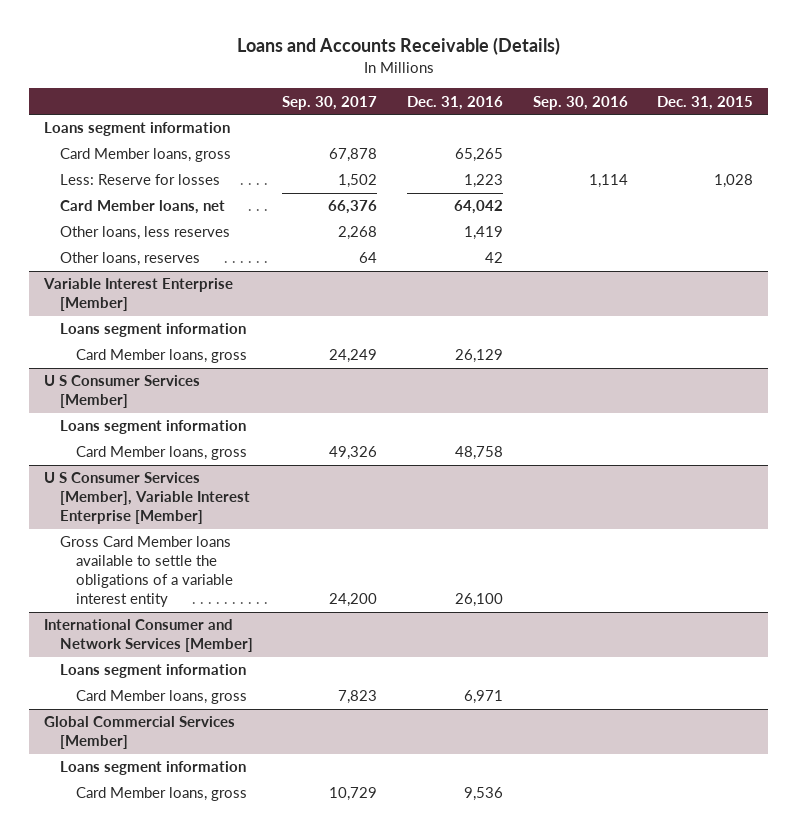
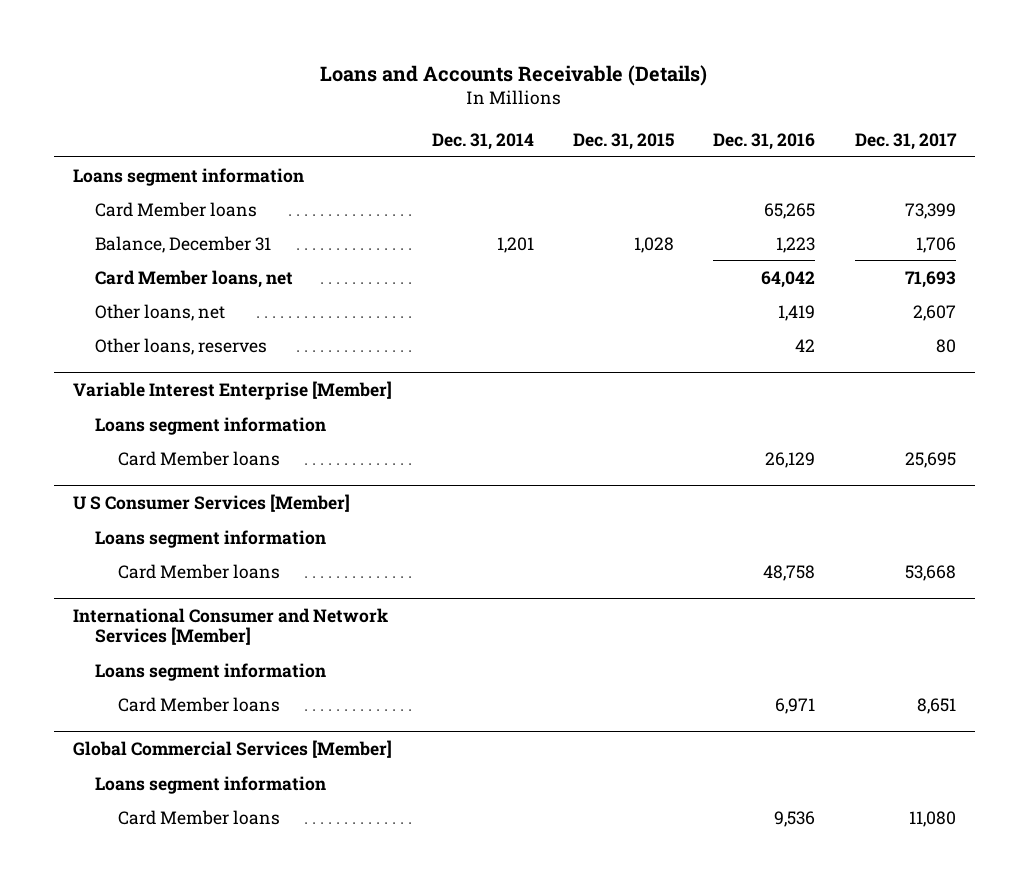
[282,95,378,110] Sep. 30, 2017 -> none
[532,95,628,110] Sep. 30, 2016 -> none
none -> [431,132,534,150] Dec. 31, 2014
none -> [854,132,957,150] Dec. 31, 2017
[59,148,231,163] Card Member loans, gross -> [95,201,258,217] Card Member loans
[59,174,220,186] Less: Reserve for losses -> [95,235,272,253] Balance, December 31
[59,226,230,241] Other loans, less reserves -> [95,303,226,321] Other loans, net
[75,349,247,364] Card Member loans, gross -> [117,450,280,466] Card Member loans
[43,472,250,525] U S Consumer Services [Member], Variable Interest Enterprise [Member] -> none
[59,536,233,608] Gross Card Member loans available to settle the obligations of a variable interest entity -> none
[75,446,247,461] Card Member loans, gross -> [117,563,280,579] Card Member loans
[75,690,247,705] Card Member loans, gross -> [117,696,280,712] Card Member loans
[75,787,247,802] Card Member loans, gross -> [117,809,280,825] Card Member loans

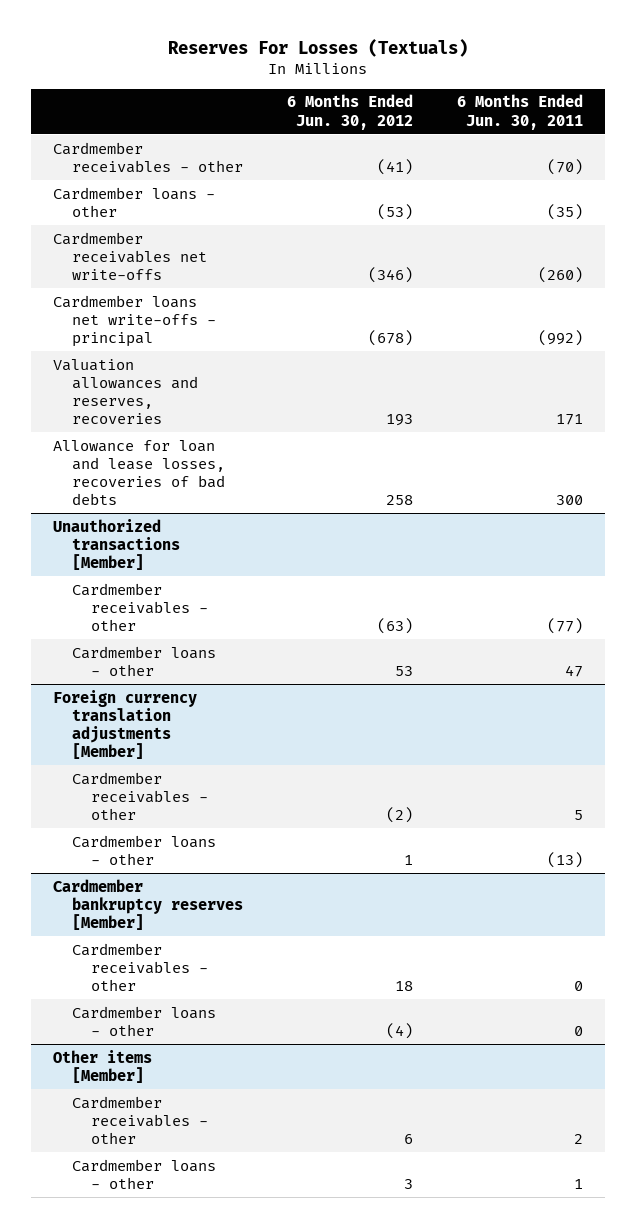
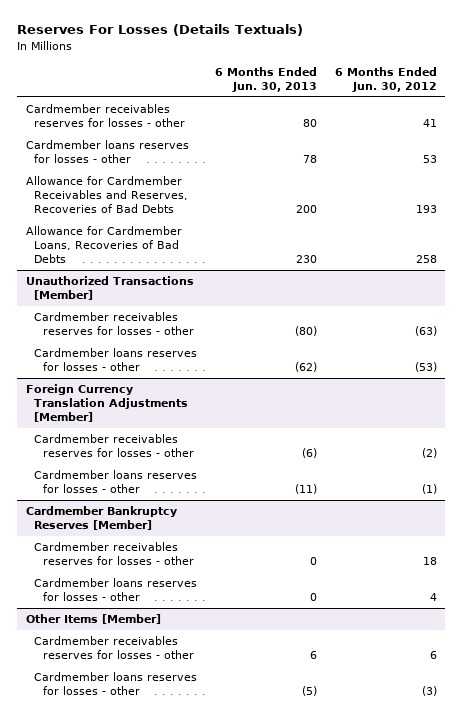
[168,38,469,57] Reserves For Losses (Textuals) -> [17,24,304,37] Reserves For Losses (Details Textuals)
[457,94,584,130] 6 Months Ended Jun. 30, 2011 -> none
none -> [214,66,317,92] 6 Months Ended Jun. 30, 2013
[52,231,207,280] Cardmember receivables net write-offs -> none
[52,294,216,347] Cardmember loans net write-offs - principal -> none
[52,141,243,173] Cardmember receivables - other -> [25,104,186,127] Cardmember receivables reserves for losses - other
[377,158,414,175] (41) -> [422,118,437,127] 41
[52,186,215,217] Cardmember loans - other -> [25,140,189,163] Cardmember loans reserves for losses - other
[377,203,414,220] (53) -> [422,154,437,163] 53
[52,358,198,425] Valuation allowances and reserves, recoveries -> [25,176,189,213] Allowance for Cardmember Receivables and Reserves, Recoveries of Bad Debts
[52,439,225,506] Allowance for loan and lease losses, recoveries of bad debts -> [25,226,182,263] Allowance for Cardmember Loans, Recoveries of Bad Debts
[52,518,180,570] Unauthorized transactions [Member] -> [25,276,194,300] Unauthorized Transactions [Member]
[71,582,208,631] Cardmember receivables - other -> [34,312,195,335] Cardmember receivables reserves for losses - other
[71,645,216,676] Cardmember loans - other -> [34,348,198,371] Cardmember loans reserves for losses - other
[395,665,414,676] 53 -> [414,361,437,372] (53)
[52,689,197,760] Foreign currency translation adjustments [Member] -> [25,384,189,422] Foreign Currency Translation Adjustments [Member]
[71,771,208,820] Cardmember receivables - other -> [34,434,195,457] Cardmember receivables reserves for losses - other
[71,834,216,865] Cardmember loans - other -> [34,470,198,493] Cardmember loans reserves for losses - other
[404,854,414,865] 1 -> [421,483,437,494] (1)
[52,878,243,930] Cardmember bankruptcy reserves [Member] -> [25,506,177,530] Cardmember Bankruptcy Reserves [Member]
[71,942,208,991] Cardmember receivables - other -> [34,542,195,565] Cardmember receivables reserves for losses - other
[71,1005,216,1036] Cardmember loans - other -> [34,578,198,601] Cardmember loans reserves for losses - other
[386,1022,414,1039] (4) -> [429,592,437,601] 4
[52,1049,152,1083] Other items [Member] -> [25,614,161,625] Other Items [Member]
[71,1095,208,1144] Cardmember receivables - other -> [34,636,195,659] Cardmember receivables reserves for losses - other
[71,1158,216,1189] Cardmember loans - other -> [34,672,198,695] Cardmember loans reserves for losses - other
[404,1178,414,1189] 3 -> [421,685,437,696] (3)

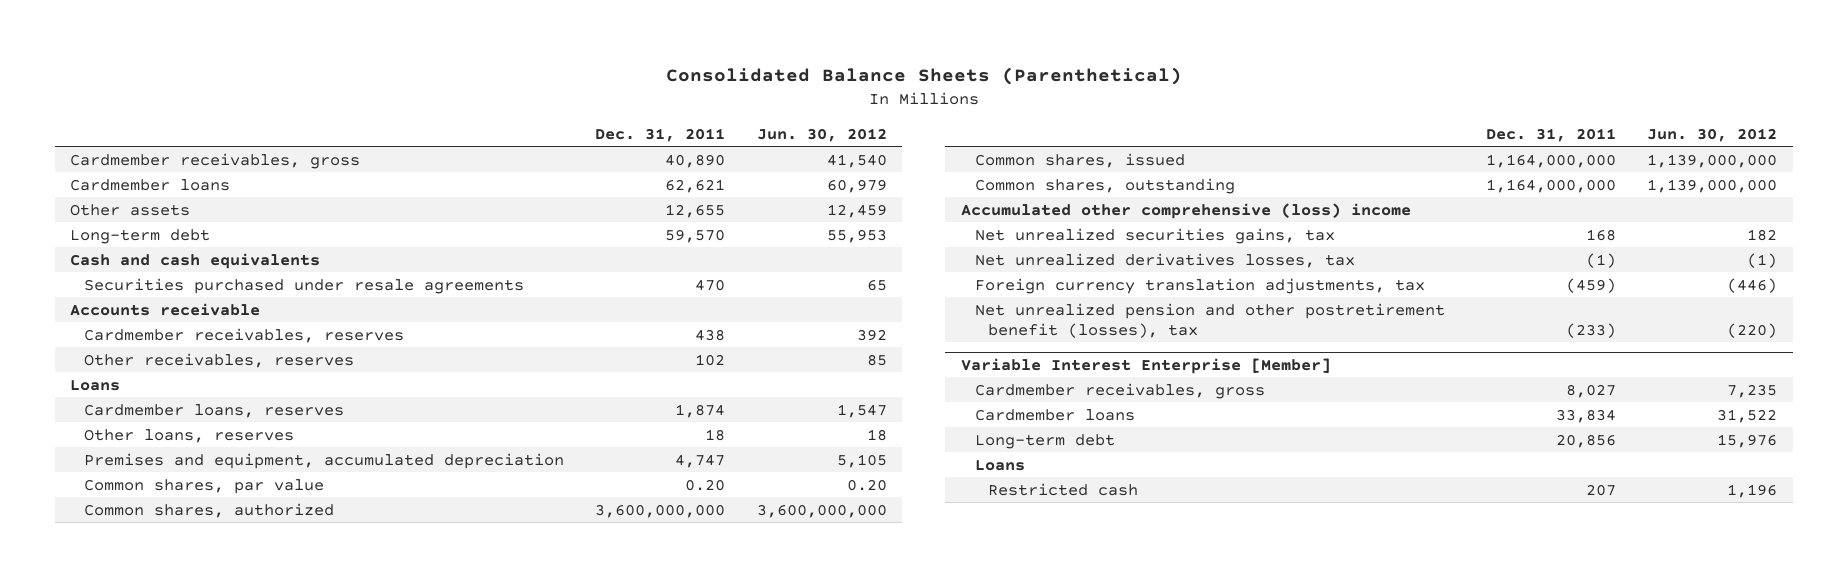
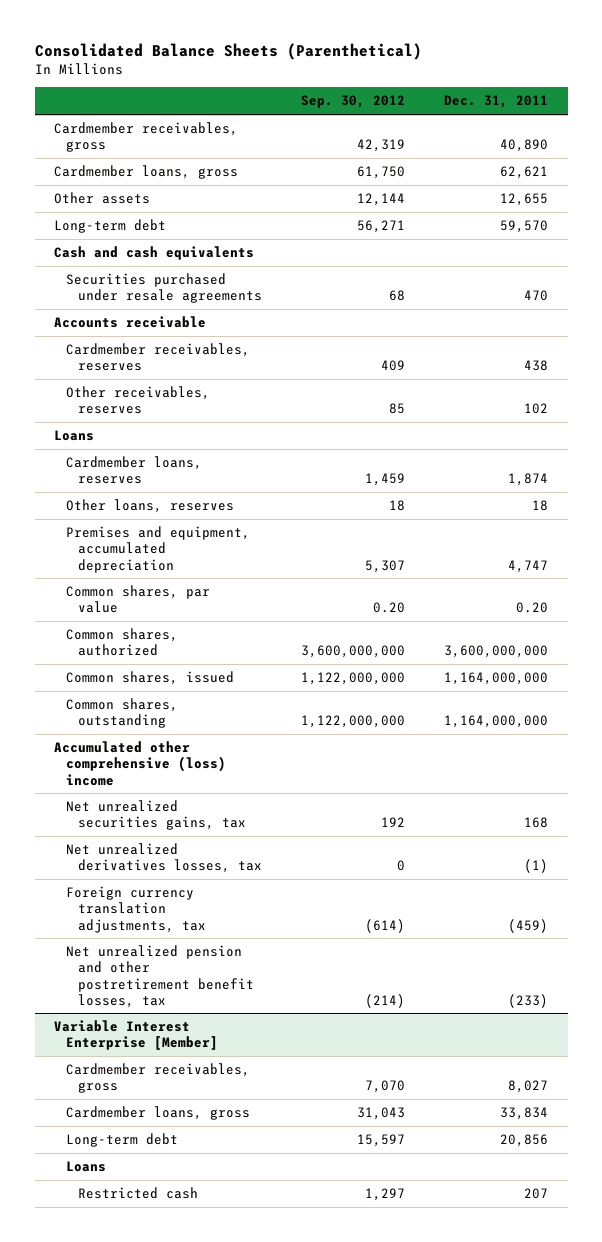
[756,128,887,143] Jun. 30, 2012 -> none
none -> [300,95,405,109] Sep. 30, 2012
[70,178,231,191] Cardmember loans -> [54,165,239,180] Cardmember loans, gross
[974,302,1445,338] Net unrealized pension and other postretirement benefit (losses), tax -> [65,945,254,1008] Net unrealized pension and other postretirement benefit losses, tax
[974,408,1135,421] Cardmember loans -> [65,1106,250,1121] Cardmember loans, gross

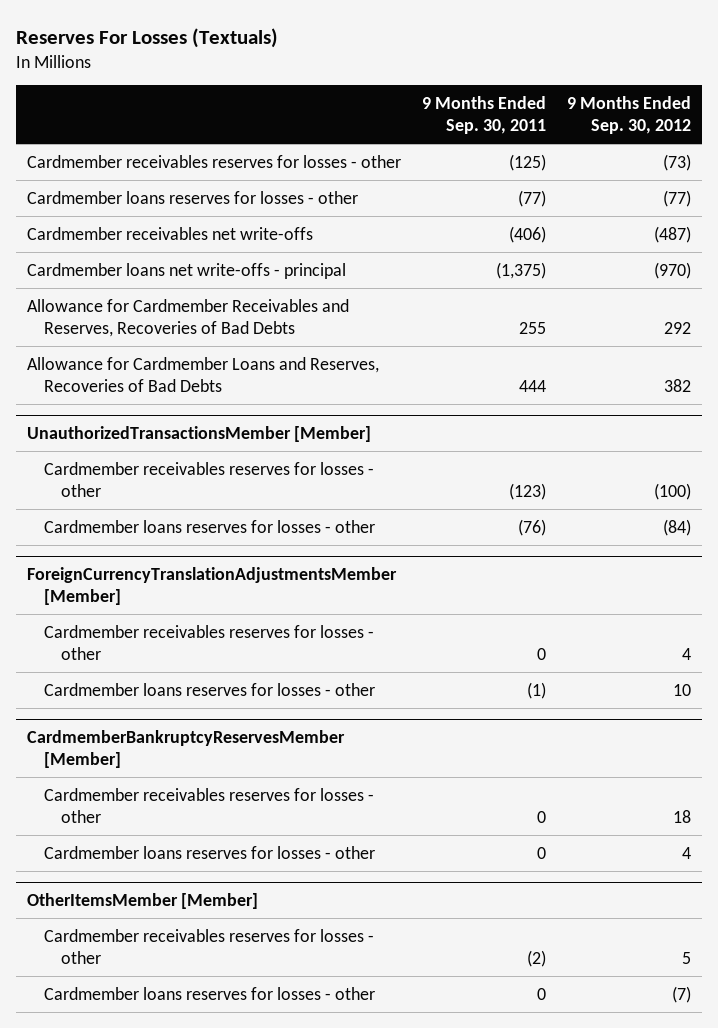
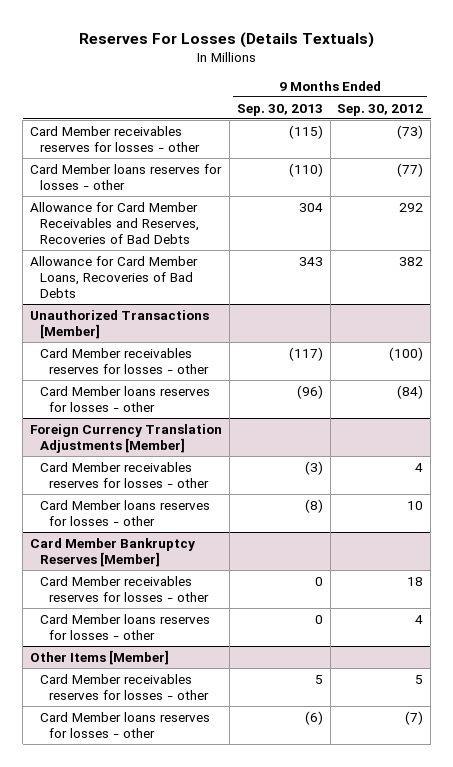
[16,27,279,48] Reserves For Losses (Textuals) -> [78,31,374,48] Reserves For Losses (Details Textuals)
[422,96,547,135] 9 Months Ended Sep. 30, 2011 -> none
none -> [236,103,323,116] Sep. 30, 2013
[26,226,313,240] Cardmember receivables net write-offs -> none
[26,262,346,279] Cardmember loans net write-offs - principal -> none
[26,425,371,442] UnauthorizedTransactionsMember [Member] -> none
[26,566,397,605] ForeignCurrencyTranslationAdjustmentsMember [Member] -> none
[26,729,345,768] CardmemberBankruptcyReservesMember [Member] -> none
[26,892,258,909] OtherItemsMember [Member] -> none
[26,154,401,168] Cardmember receivables reserves for losses - other -> [30,125,200,152] Card Member receivables reserves for losses - other
[26,190,358,204] Cardmember loans reserves for losses - other -> [30,163,223,190] Card Member loans reserves for losses - other
[26,298,349,337] Allowance for Cardmember Receivables and Reserves, Recoveries of Bad Debts -> [30,201,199,245] Allowance for Card Member Receivables and Reserves, Recoveries of Bad Debts
[26,356,379,392] Allowance for Cardmember Loans and Reserves, Recoveries of Bad Debts -> [30,255,199,299] Allowance for Card Member Loans, Recoveries of Bad Debts
none -> [30,309,210,339] Unauthorized Transactions [Member]
[43,461,374,497] Cardmember receivables reserves for losses - other -> [39,347,210,374] Card Member receivables reserves for losses - other
[43,519,375,533] Cardmember loans reserves for losses - other -> [39,385,210,412] Card Member loans reserves for losses - other
none -> [30,423,223,453] Foreign Currency Translation Adjustments [Member]
[43,624,374,660] Cardmember receivables reserves for losses - other -> [39,461,210,488] Card Member receivables reserves for losses - other
[43,682,375,696] Cardmember loans reserves for losses - other -> [39,499,210,526] Card Member loans reserves for losses - other
none -> [30,537,196,567] Card Member Bankruptcy Reserves [Member]
[43,787,374,823] Cardmember receivables reserves for losses - other -> [39,575,210,602] Card Member receivables reserves for losses - other
[43,845,375,859] Cardmember loans reserves for losses - other -> [39,613,210,640] Card Member loans reserves for losses - other
none -> [30,649,170,665] Other Items [Member]
[43,928,374,964] Cardmember receivables reserves for losses - other -> [39,673,210,700] Card Member receivables reserves for losses - other
[43,986,375,1000] Cardmember loans reserves for losses - other -> [39,711,210,738] Card Member loans reserves for losses - other

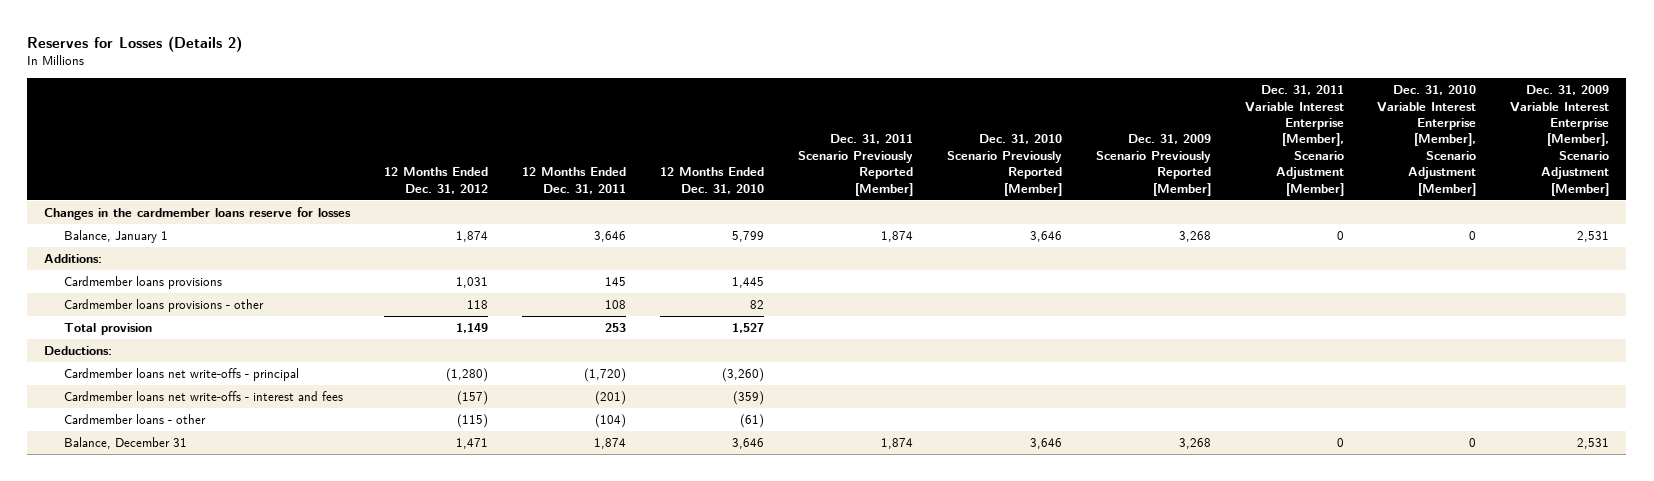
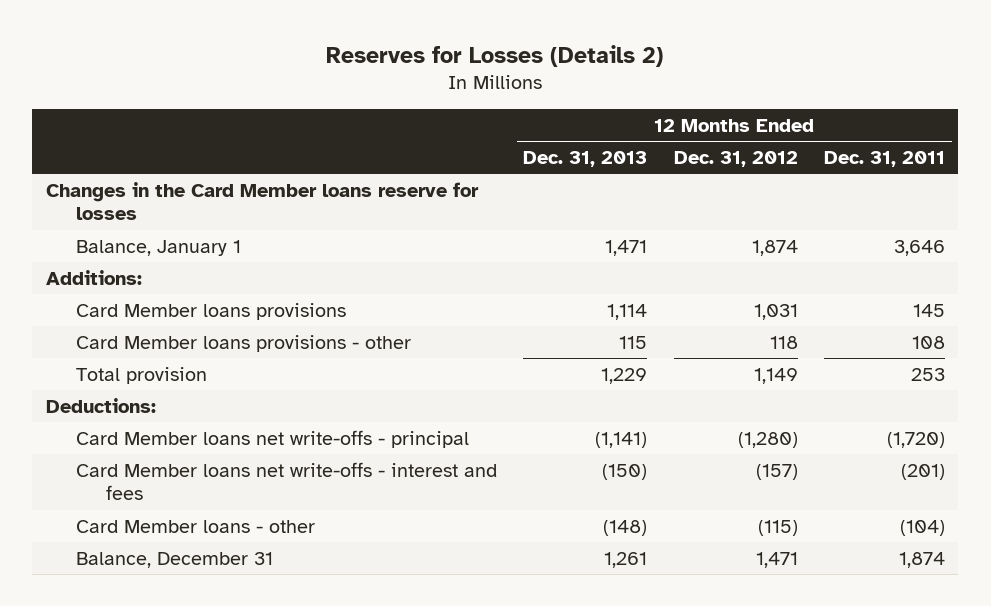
[660,167,765,194] 12 Months Ended Dec. 31, 2010 -> none
[797,134,913,196] Dec. 31, 2011 Scenario Previously Reported [Member] -> none
[946,134,1062,196] Dec. 31, 2010 Scenario Previously Reported [Member] -> none
[1095,134,1211,196] Dec. 31, 2009 Scenario Previously Reported [Member] -> none
[1244,85,1344,196] Dec. 31, 2011 Variable Interest Enterprise [Member], Scenario Adjustment [Member] -> none
[1377,85,1477,196] Dec. 31, 2010 Variable Interest Enterprise [Member], Scenario Adjustment [Member] -> none
[1510,85,1610,196] Dec. 31, 2009 Variable Interest Enterprise [Member], Scenario Adjustment [Member] -> none
none -> [523,150,648,167] Dec. 31, 2013
[44,206,352,220] Changes in the cardmember loans reserve for losses -> [45,181,479,221] Changes in the Card Member loans reserve for losses
[64,275,223,289] Cardmember loans provisions -> [75,302,346,320] Card Member loans provisions
[64,298,265,312] Cardmember loans provisions - other -> [75,334,411,352] Card Member loans provisions - other
[64,367,300,381] Cardmember loans net write-offs - principal -> [75,429,469,448] Card Member loans net write-offs - principal
[64,390,344,401] Cardmember loans net write-offs - interest and fees -> [75,461,497,501] Card Member loans net write-offs - interest and fees
[64,413,207,424] Cardmember loans - other -> [75,519,315,533] Card Member loans - other

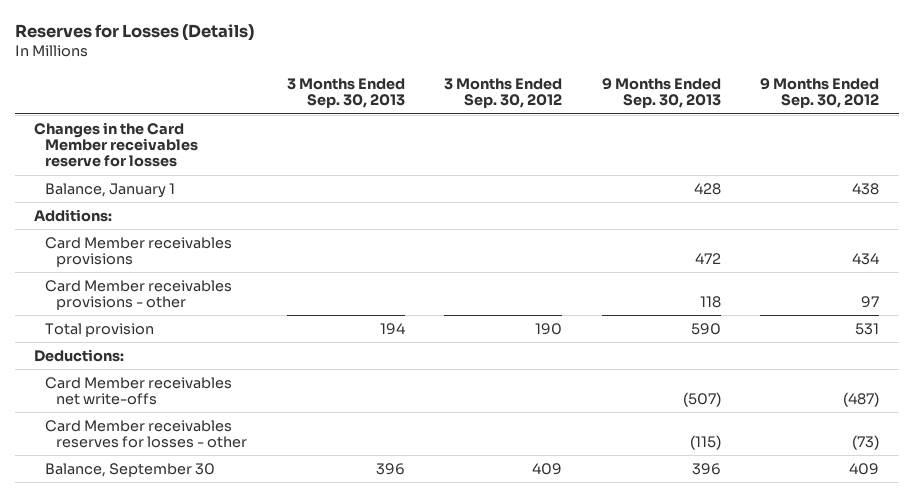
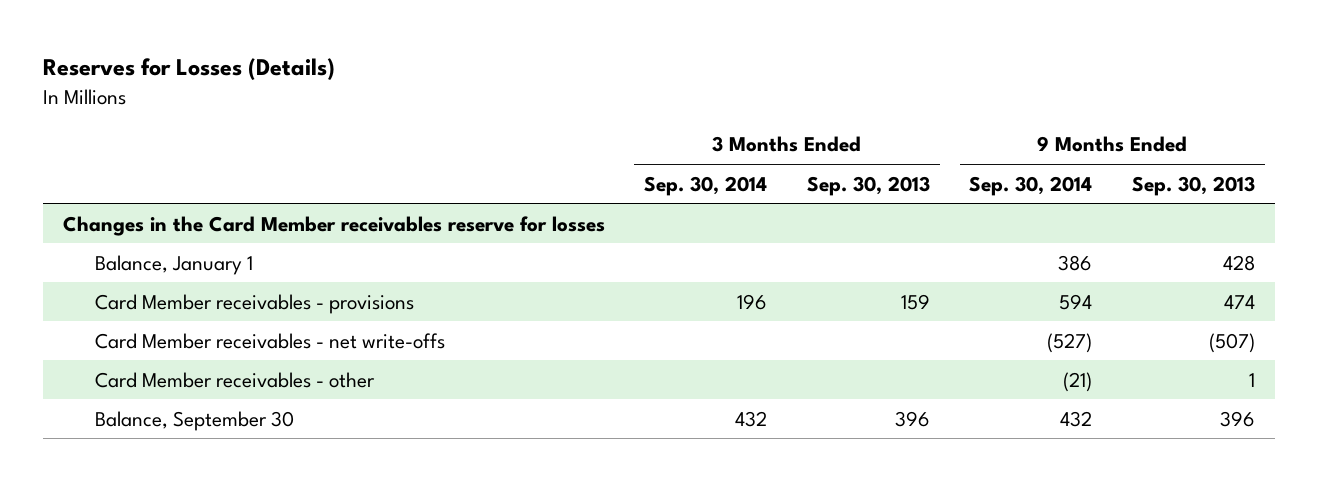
[444,77,563,109] 3 Months Ended Sep. 30, 2012 -> none
[760,77,880,109] 9 Months Ended Sep. 30, 2012 -> none
none -> [644,175,768,196] Sep. 30, 2014
none -> [969,175,1093,196] Sep. 30, 2014
[34,208,113,222] Additions: -> none
[45,236,233,268] Card Member receivables provisions -> none
[45,279,233,311] Card Member receivables provisions - other -> none
[34,348,125,362] Deductions: -> none
[45,322,155,337] Total provision -> [95,293,415,314] Card Member receivables - provisions
[379,322,405,335] 194 -> [900,293,930,310] 159
[690,322,721,335] 590 -> [1224,294,1256,309] 474
[45,376,233,406] Card Member receivables net write-offs -> [95,332,446,349] Card Member receivables - net write-offs
[45,419,248,449] Card Member receivables reserves for losses - other -> [95,371,376,388] Card Member receivables - other
[689,435,721,451] (115) -> [1249,372,1256,387] 1

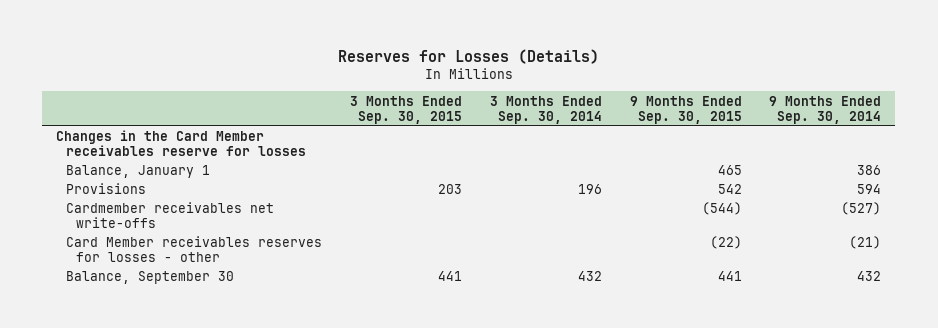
[806,175,930,196] Sep. 30, 2013 -> none
[1132,175,1256,196] Sep. 30, 2013 -> none
none -> [349,95,462,124] 3 Months Ended Sep. 30, 2015
none -> [629,95,742,124] 9 Months Ended Sep. 30, 2015
[95,293,415,314] Card Member receivables - provisions -> [65,183,146,195] Provisions
[95,332,446,349] Card Member receivables - net write-offs -> [65,202,274,229] Cardmember receivables net write-offs
[95,371,376,388] Card Member receivables - other -> [65,236,322,263] Card Member receivables reserves for losses - other

